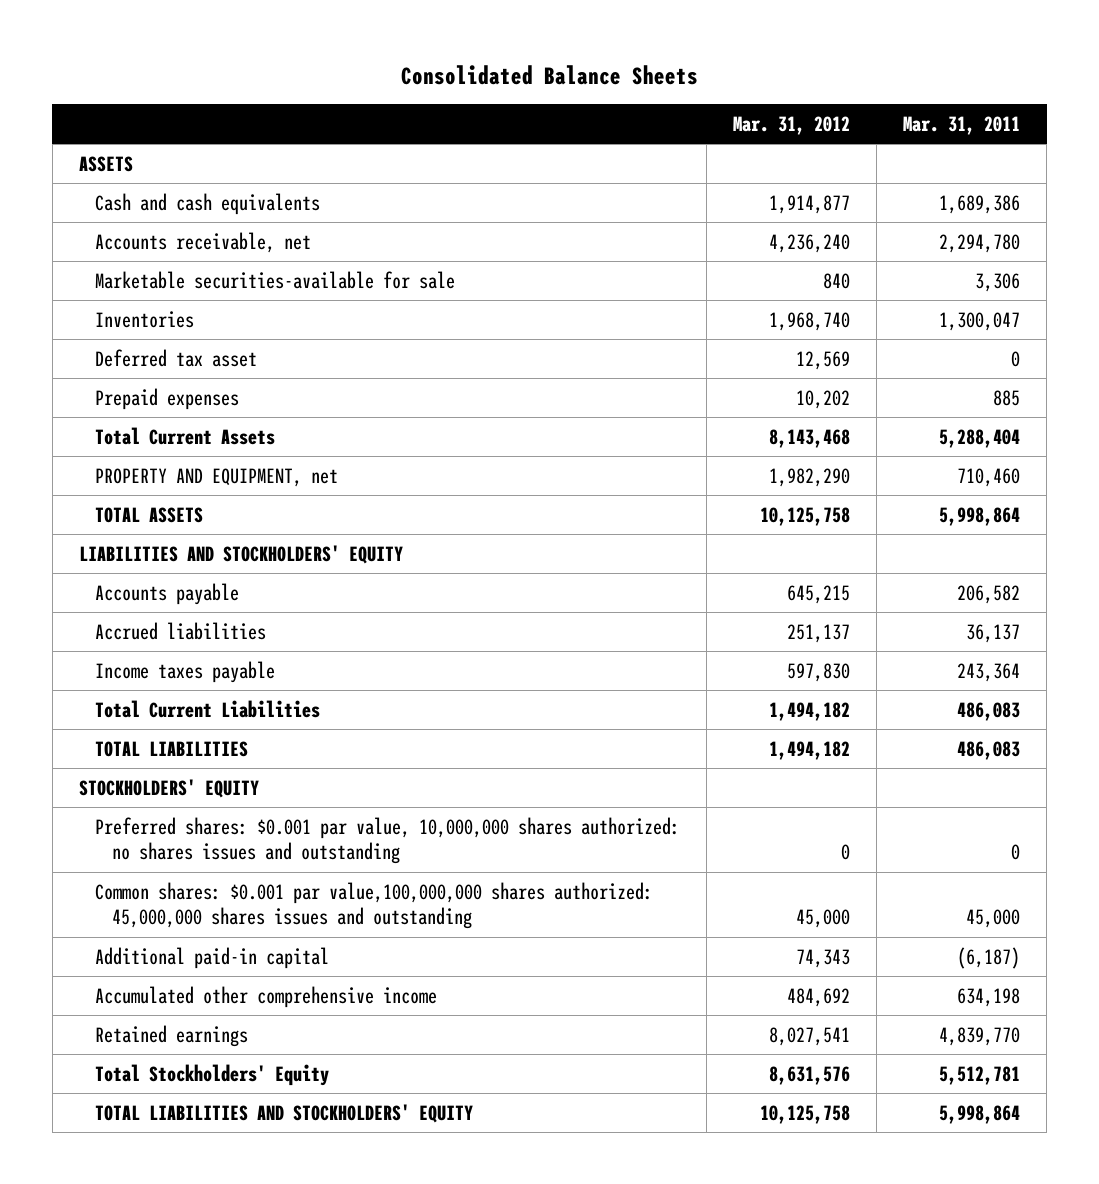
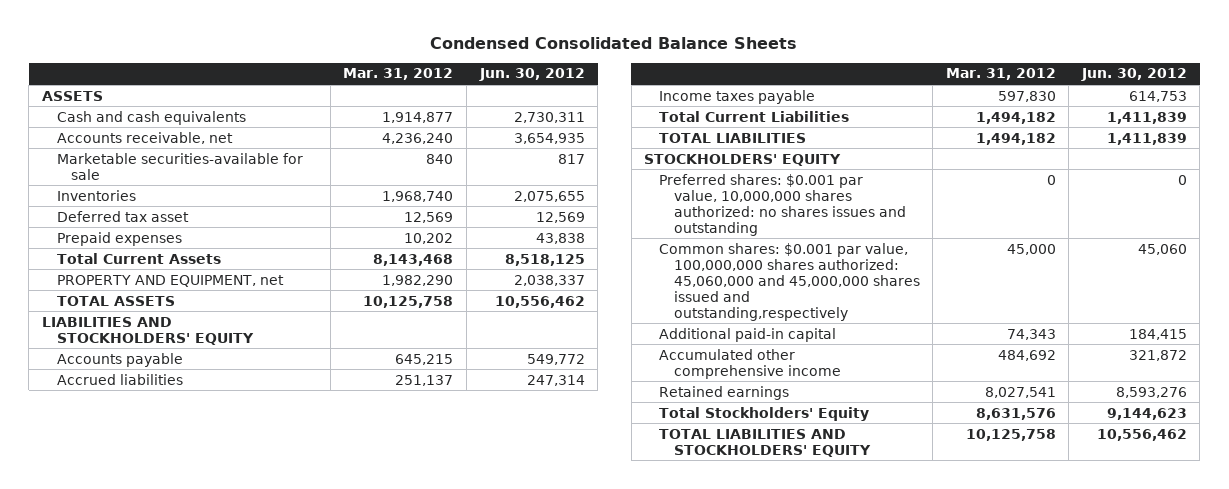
[400,64,698,85] Consolidated Balance Sheets -> [430,37,798,50] Condensed Consolidated Balance Sheets
[903,115,1021,135] Mar. 31, 2011 -> none
none -> [478,68,585,82] Jun. 30, 2012
[95,881,654,930] Common shares: $0.001 par value,100,000,000 shares authorized: 45,000,000 shares issues and outstanding -> [658,242,920,321] Common shares: $0.001 par value, 100,000,000 shares authorized: 45,060,000 and 45,000,000 shares issued and outstanding,respectively

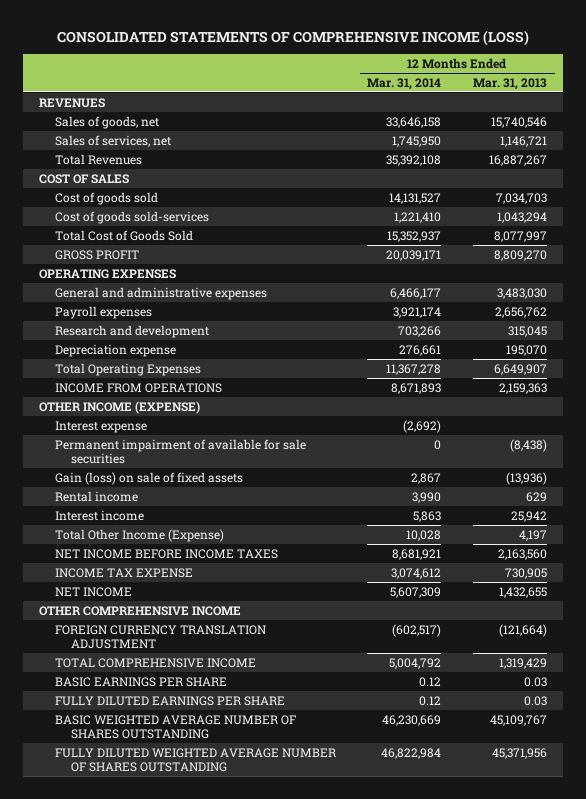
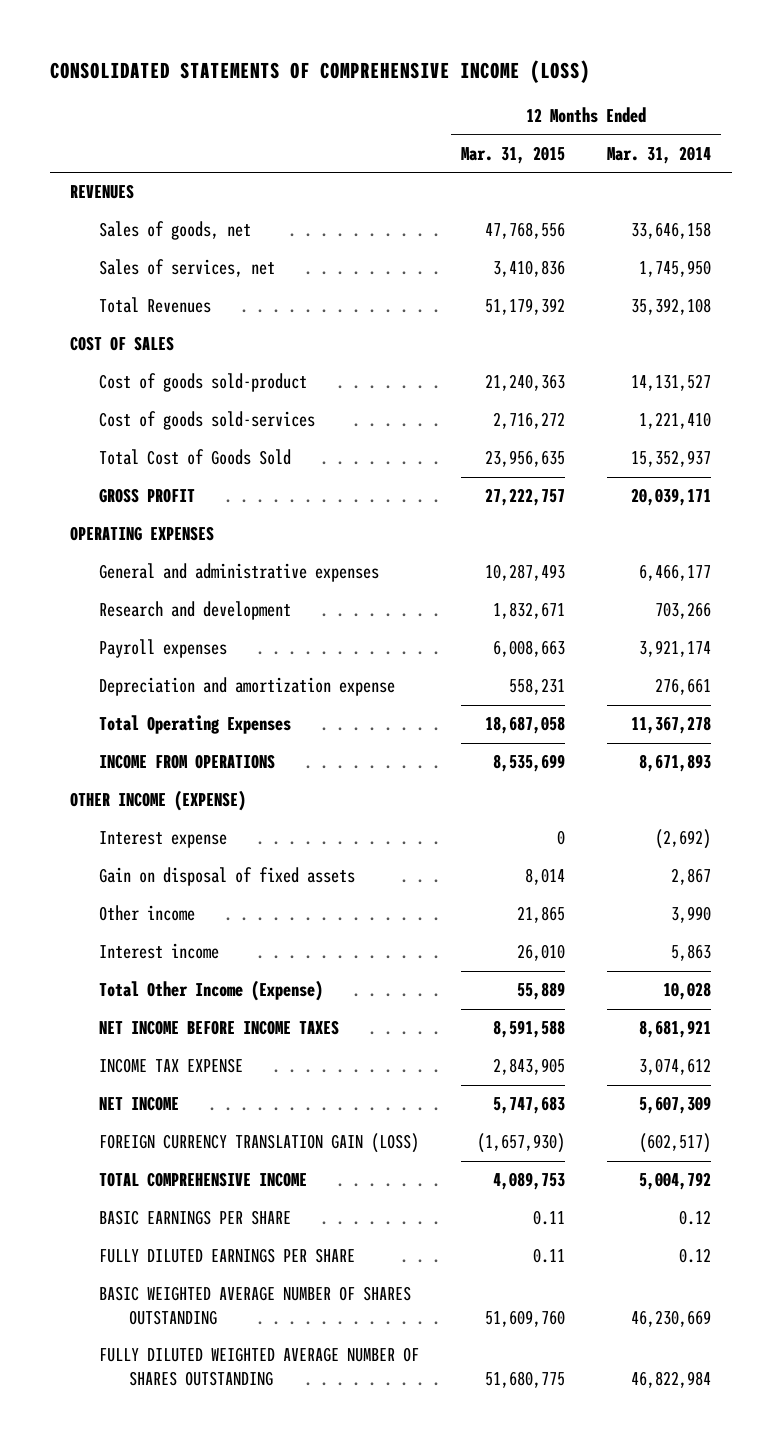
[473,77,548,90] Mar. 31, 2013 -> none
none -> [461,145,566,164] Mar. 31, 2015
[54,191,158,205] Cost of goods sold -> [99,373,308,393] Cost of goods sold-product
[54,305,152,319] Payroll expenses -> [99,639,228,659] Payroll expenses
[54,343,176,357] Depreciation expense -> [99,677,396,697] Depreciation and amortization expense
[54,438,306,465] Permanent impairment of available for sale securities -> none
[54,471,243,485] Gain (loss) on sale of fixed assets -> [99,867,356,887] Gain on disposal of fixed assets
[54,490,138,502] Rental income -> [99,905,196,922] Other income
[39,605,242,616] OTHER COMPREHENSIVE INCOME -> none
[54,624,266,650] FOREIGN CURRENCY TRANSLATION ADJUSTMENT -> [99,1133,420,1154] FOREIGN CURRENCY TRANSLATION GAIN (LOSS)

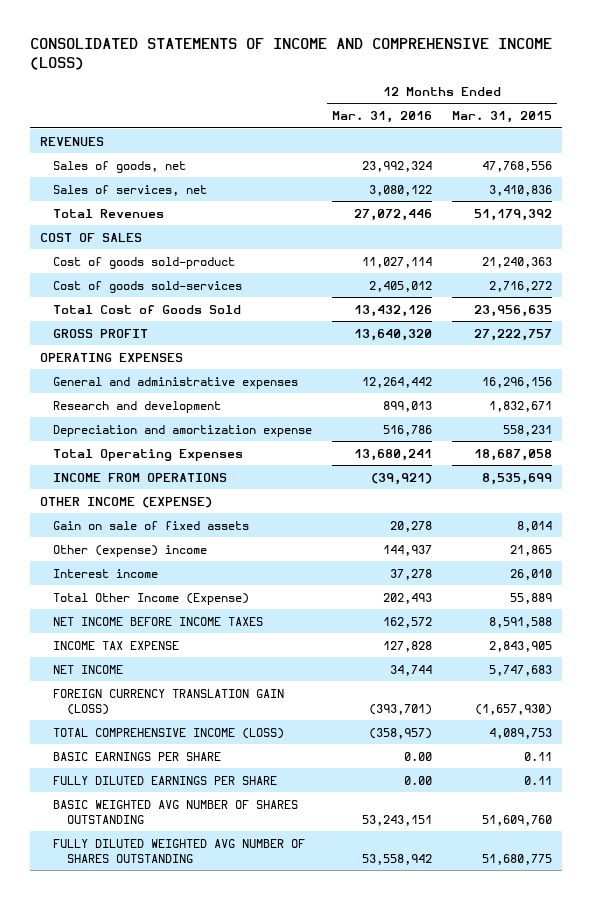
[49,60,590,84] CONSOLIDATED STATEMENTS OF COMPREHENSIVE INCOME (LOSS) -> [29,37,552,70] CONSOLIDATED STATEMENTS OF INCOME AND COMPREHENSIVE INCOME (LOSS)
[606,145,711,164] Mar. 31, 2014 -> none
none -> [332,111,433,124] Mar. 31, 2016
[485,564,566,582] 10,287,493 -> [482,376,553,388] 16,296,156
[99,639,228,659] Payroll expenses -> none
[99,831,228,849] Interest expense -> none
[99,867,356,887] Gain on disposal of fixed assets -> [53,520,250,530] Gain on sale of fixed assets
[99,905,196,922] Other income -> [53,544,208,557] Other (expense) income
[99,1172,308,1188] TOTAL COMPREHENSIVE INCOME -> [53,727,285,739] TOTAL COMPREHENSIVE INCOME (LOSS)
[99,1286,412,1325] BASIC WEIGHTED AVERAGE NUMBER OF SHARES OUTSTANDING -> [53,799,299,824] BASIC WEIGHTED AVG NUMBER OF SHARES OUTSTANDING
[99,1347,420,1386] FULLY DILUTED WEIGHTED AVERAGE NUMBER OF SHARES OUTSTANDING -> [53,838,306,863] FULLY DILUTED WEIGHTED AVG NUMBER OF SHARES OUTSTANDING

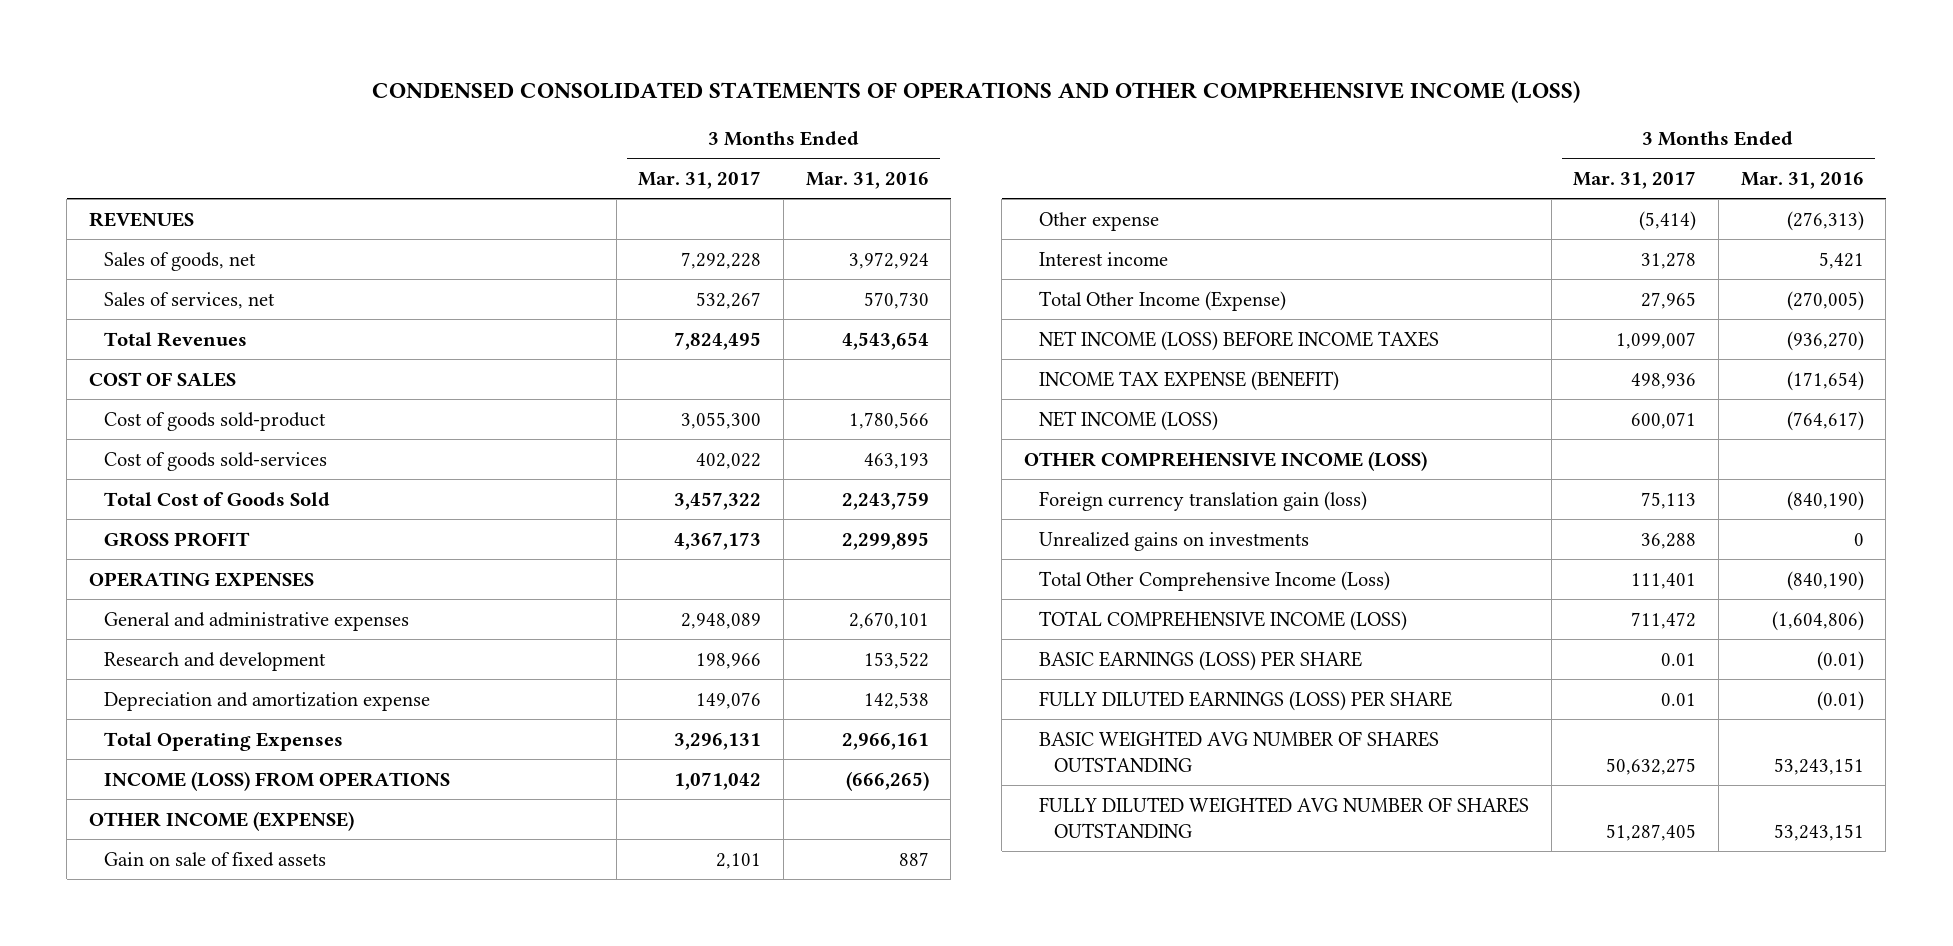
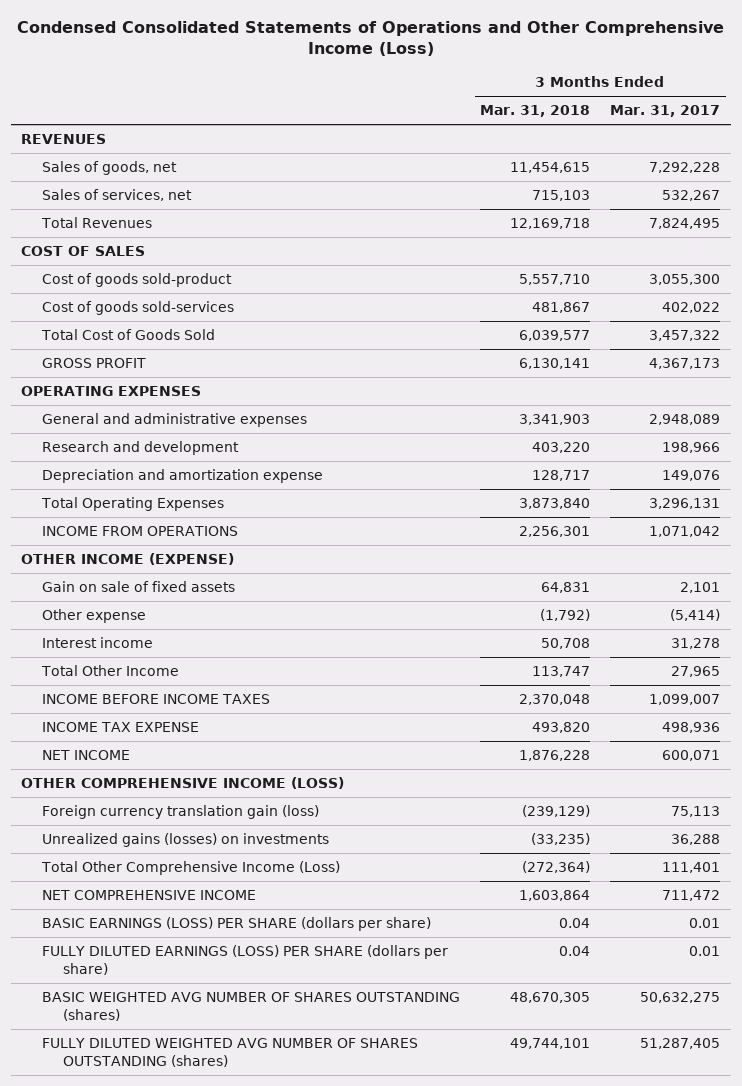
[372,81,1581,104] CONDENSED CONSOLIDATED STATEMENTS OF OPERATIONS AND OTHER COMPREHENSIVE INCOME (LOSS) -> [16,20,724,57] Condensed Consolidated Statements of Operations and Other Comprehensive Income (Loss)
[805,172,929,190] Mar. 31, 2016 -> none
none -> [480,105,591,118] Mar. 31, 2018
[103,770,450,791] INCOME (LOSS) FROM OPERATIONS -> [41,526,238,537] INCOME FROM OPERATIONS
[1038,290,1286,311] Total Other Income (Expense) -> [40,665,179,677] Total Other Income
[1038,330,1439,351] NET INCOME (LOSS) BEFORE INCOME TAXES -> [41,694,270,705] INCOME BEFORE INCOME TAXES
[1038,370,1339,391] INCOME TAX EXPENSE (BENEFIT) -> [41,722,199,733] INCOME TAX EXPENSE
[1038,410,1218,431] NET INCOME (LOSS) -> [41,750,130,761] NET INCOME
[1038,531,1309,551] Unrealized gains on investments -> [41,833,329,848] Unrealized gains (losses) on investments
[1038,610,1407,631] TOTAL COMPREHENSIVE INCOME (LOSS) -> [41,890,256,901] NET COMPREHENSIVE INCOME
[1038,650,1362,671] BASIC EARNINGS (LOSS) PER SHARE -> [41,917,431,932] BASIC EARNINGS (LOSS) PER SHARE (dollars per share)
[1038,690,1452,711] FULLY DILUTED EARNINGS (LOSS) PER SHARE -> [41,945,448,975] FULLY DILUTED EARNINGS (LOSS) PER SHARE (dollars per share)
[1038,730,1439,772] BASIC WEIGHTED AVG NUMBER OF SHARES OUTSTANDING -> [41,992,460,1021] BASIC WEIGHTED AVG NUMBER OF SHARES OUTSTANDING (shares)
[1038,796,1529,838] FULLY DILUTED WEIGHTED AVG NUMBER OF SHARES OUTSTANDING -> [41,1038,418,1067] FULLY DILUTED WEIGHTED AVG NUMBER OF SHARES OUTSTANDING (shares)

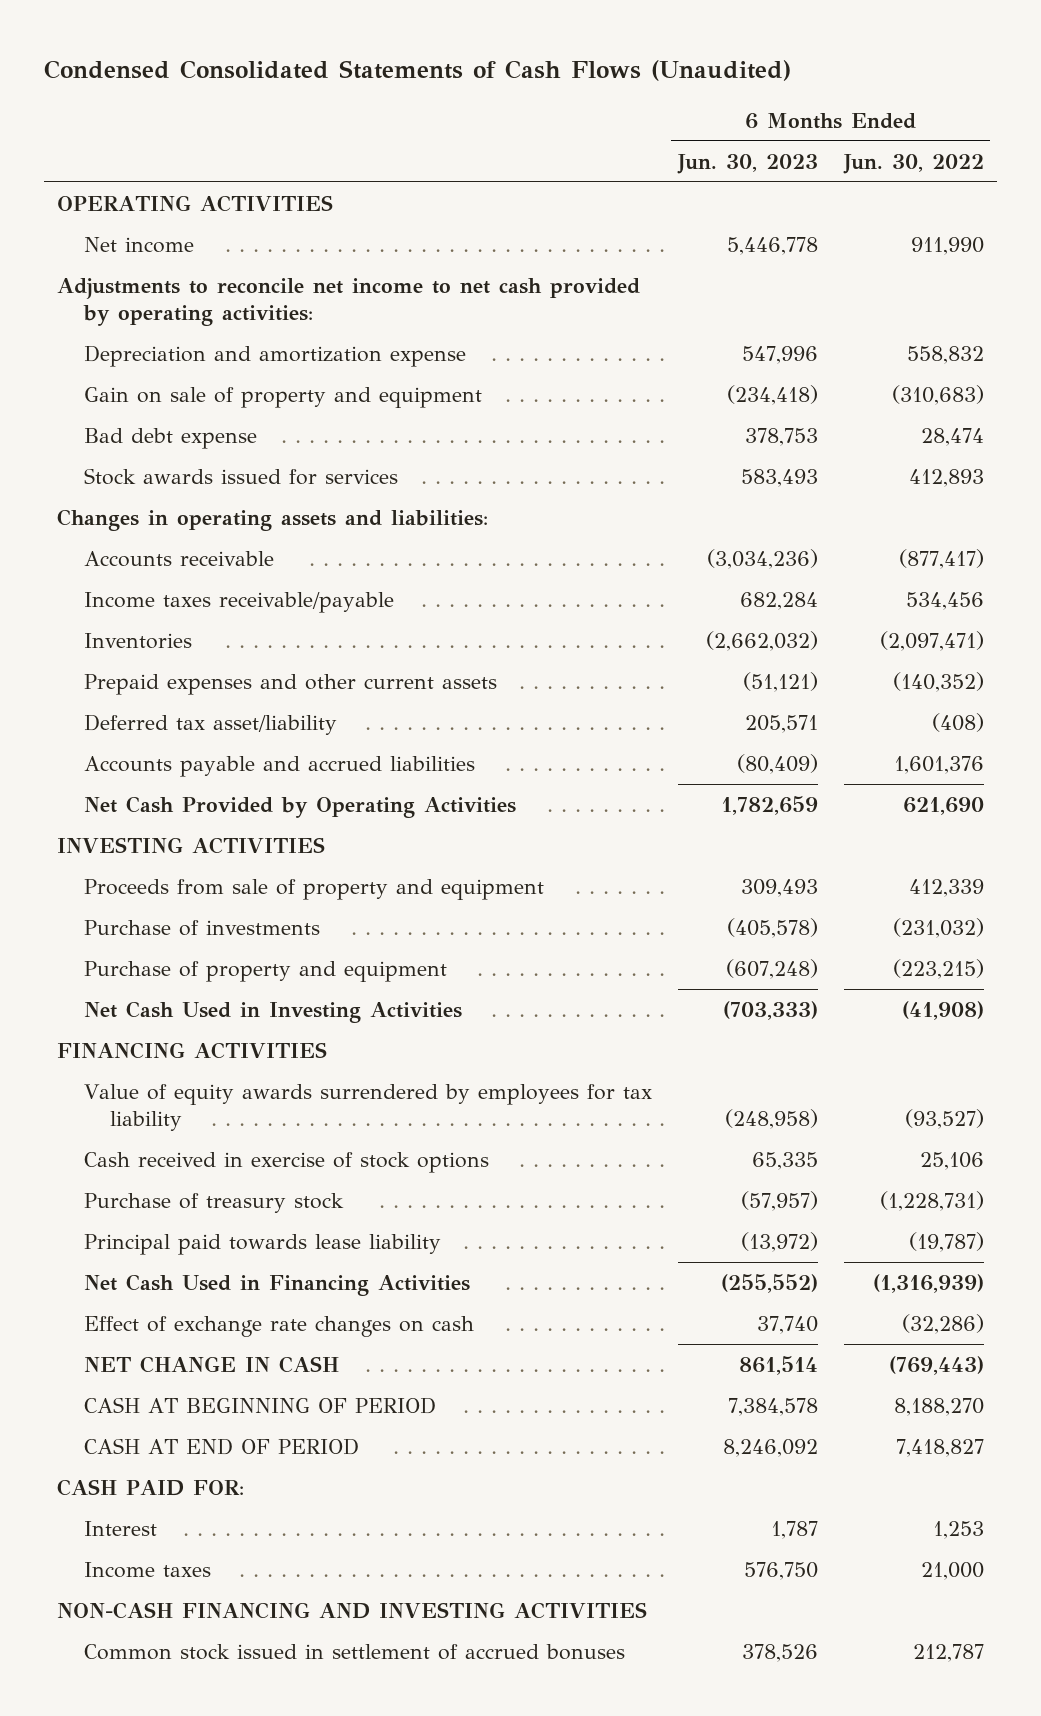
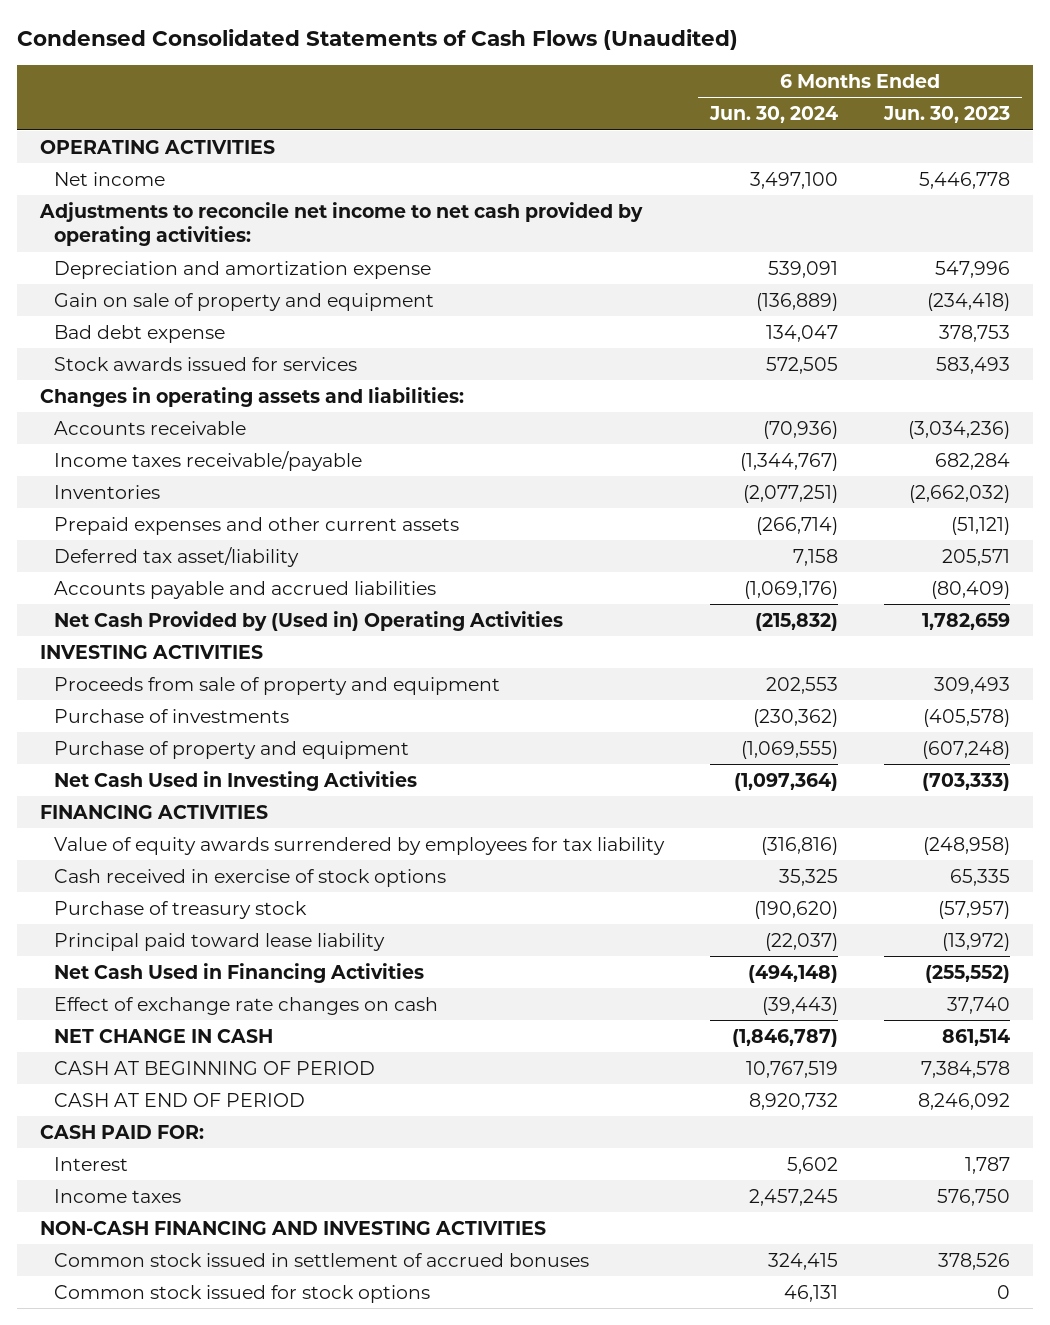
[842,153,984,174] Jun. 30, 2022 -> none
none -> [708,106,838,124] Jun. 30, 2024
[83,796,516,819] Net Cash Provided by Operating Activities -> [53,610,563,631] Net Cash Provided by (Used in) Operating Activities
[83,1234,441,1256] Principal paid towards lease liability -> [53,932,385,951] Principal paid toward lease liability
none -> [53,1284,430,1303] Common stock issued for stock options

